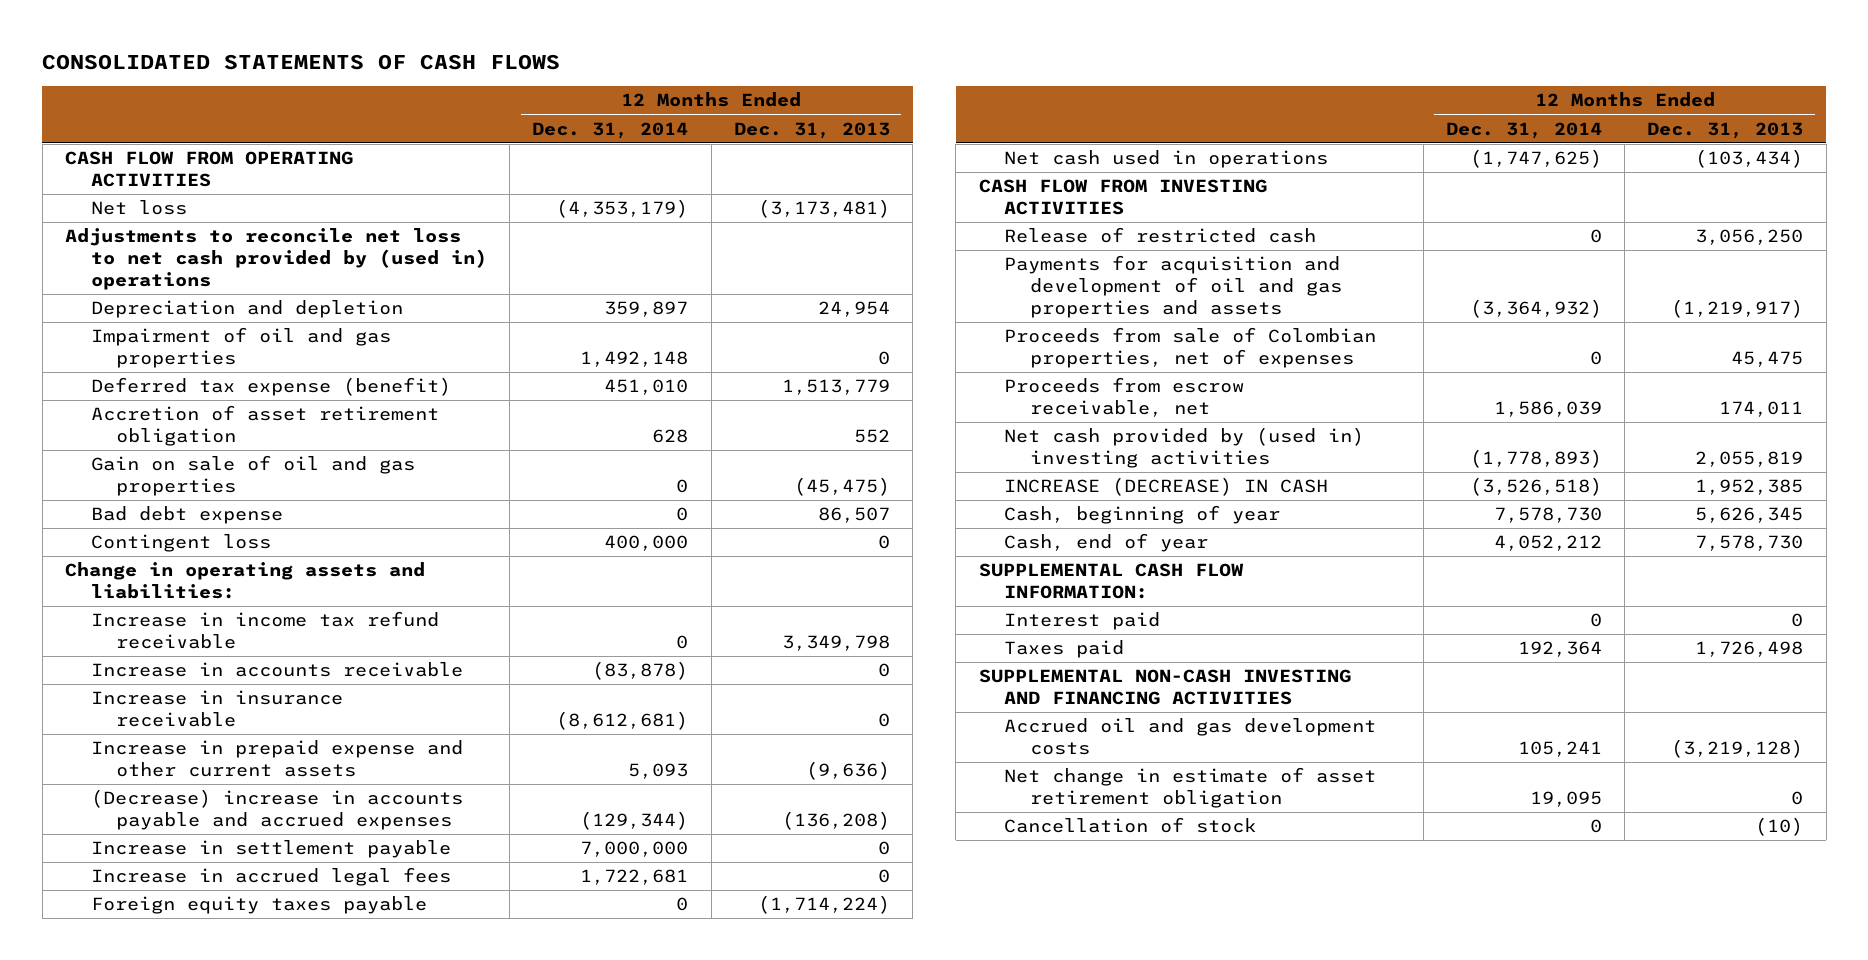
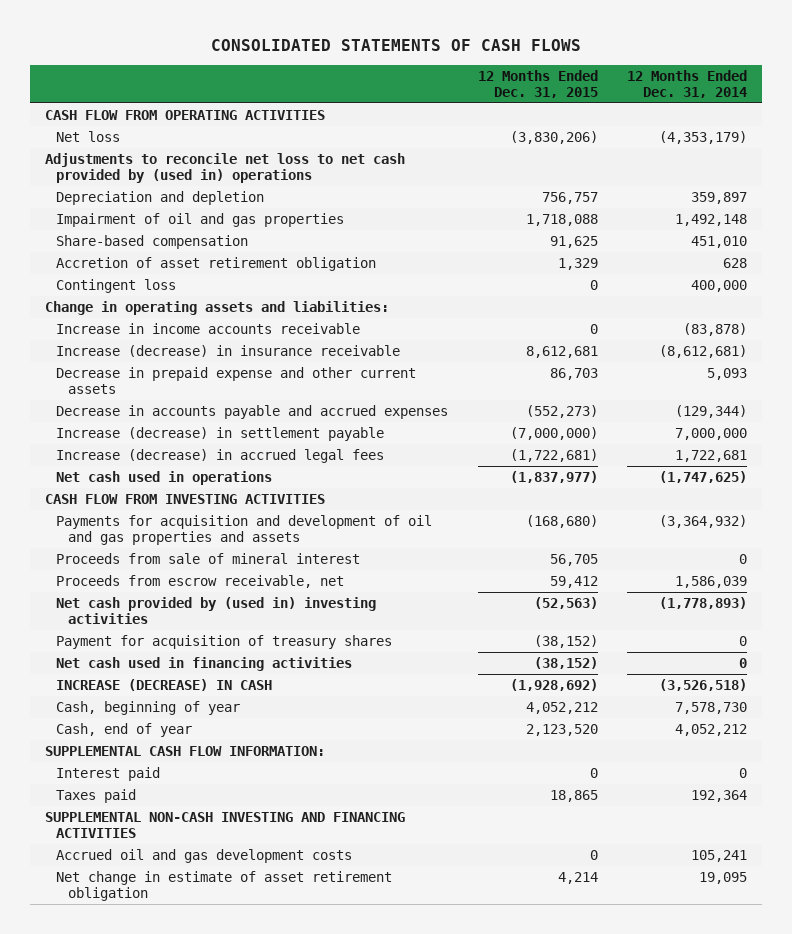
[733,121,890,139] Dec. 31, 2013 -> none
none -> [477,69,598,98] 12 Months Ended Dec. 31, 2015
[90,377,451,397] Deferred tax expense (benefit) -> [56,234,249,249] Share-based compensation
[90,455,415,496] Gain on sale of oil and gas properties -> none
[90,506,283,525] Bad debt expense -> none
[90,611,439,649] Increase in income tax refund receivable -> none
[90,896,427,915] Foreign equity taxes payable -> none
[90,662,463,678] Increase in accounts receivable -> [56,322,361,334] Increase in income accounts receivable
[90,690,343,727] Increase in insurance receivable -> [56,344,401,357] Increase (decrease) in insurance receivable
[90,740,463,777] Increase in prepaid expense and other current assets -> [56,366,417,394] Decrease in prepaid expense and other current assets
[90,789,463,830] (Decrease) increase in accounts payable and accrued expenses -> [56,404,449,419] Decrease in accounts payable and accrued expenses
[90,840,451,859] Increase in settlement payable -> [56,426,385,441] Increase (decrease) in settlement payable
[90,867,451,887] Increase in accrued legal fees -> [56,448,385,463] Increase (decrease) in accrued legal fees
[1004,227,1317,244] Release of restricted cash -> none
[1004,327,1377,368] Proceeds from sale of Colombian properties, net of expenses -> [56,552,361,564] Proceeds from sale of mineral interest
none -> [56,634,393,649] Payment for acquisition of treasury shares
none -> [56,656,353,671] Net cash used in financing activities
[1004,817,1257,834] Cancellation of stock -> none

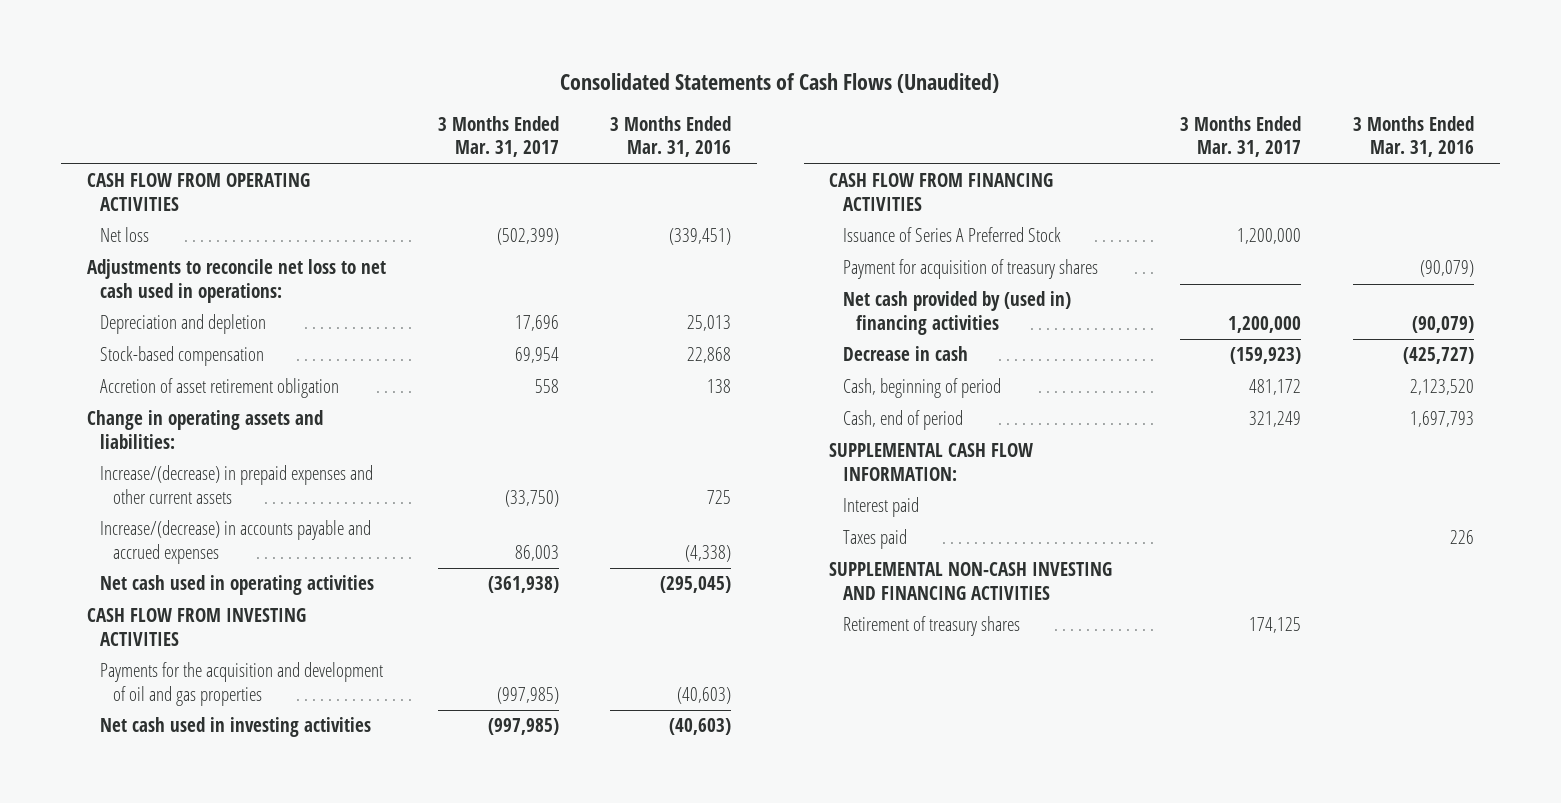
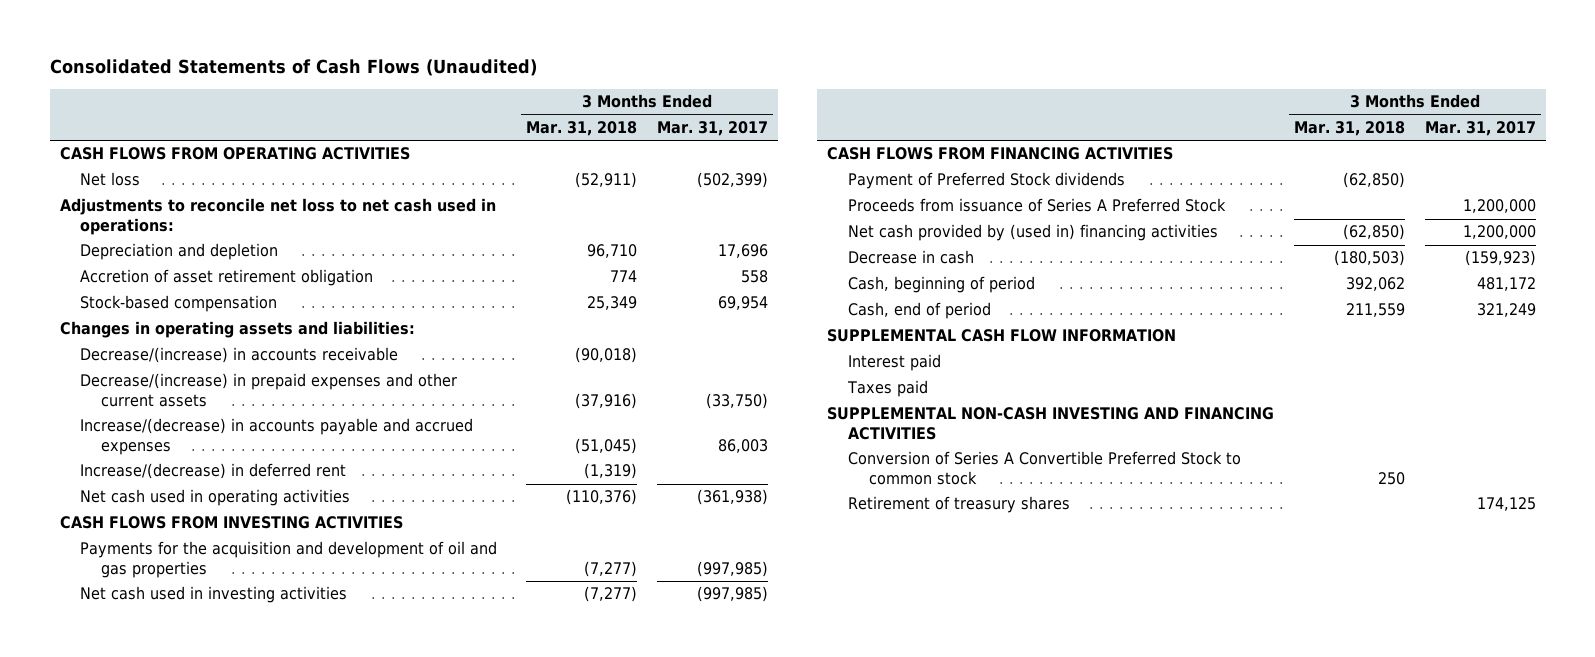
[610,116,732,158] 3 Months Ended Mar. 31, 2016 -> none
none -> [526,121,638,137] Mar. 31, 2018
[87,173,311,211] CASH FLOW FROM OPERATING ACTIVITIES -> [59,147,410,161] CASH FLOWS FROM OPERATING ACTIVITIES
[100,346,265,367] Stock-based compensation -> [80,295,278,313] Stock-based compensation
[87,410,324,449] Change in operating assets and liabilities: -> [59,321,415,339] Changes in operating assets and liabilities:
none -> [80,347,399,364] Decrease/(increase) in accounts receivable
[100,465,374,504] Increase/(decrease) in prepaid expenses and other current assets -> [80,373,458,407] Decrease/(increase) in prepaid expenses and other current assets
none -> [80,463,347,480] Increase/(decrease) in deferred rent
[87,608,307,646] CASH FLOW FROM INVESTING ACTIVITIES -> [59,516,403,530] CASH FLOWS FROM INVESTING ACTIVITIES
[842,259,1098,280] Payment for acquisition of treasury shares -> none
[829,173,1054,211] CASH FLOW FROM FINANCING ACTIVITIES -> [826,147,1173,161] CASH FLOWS FROM FINANCING ACTIVITIES
none -> [847,172,1125,190] Payment of Preferred Stock dividends
[842,227,1061,243] Issuance of Series A Preferred Stock -> [847,198,1226,213] Proceeds from issuance of Series A Preferred Stock
[829,443,1034,481] SUPPLEMENTAL CASH FLOW INFORMATION: -> [826,329,1176,343] SUPPLEMENTAL CASH FLOW INFORMATION
none -> [847,451,1241,485] Conversion of Series A Convertible Preferred Stock to common stock

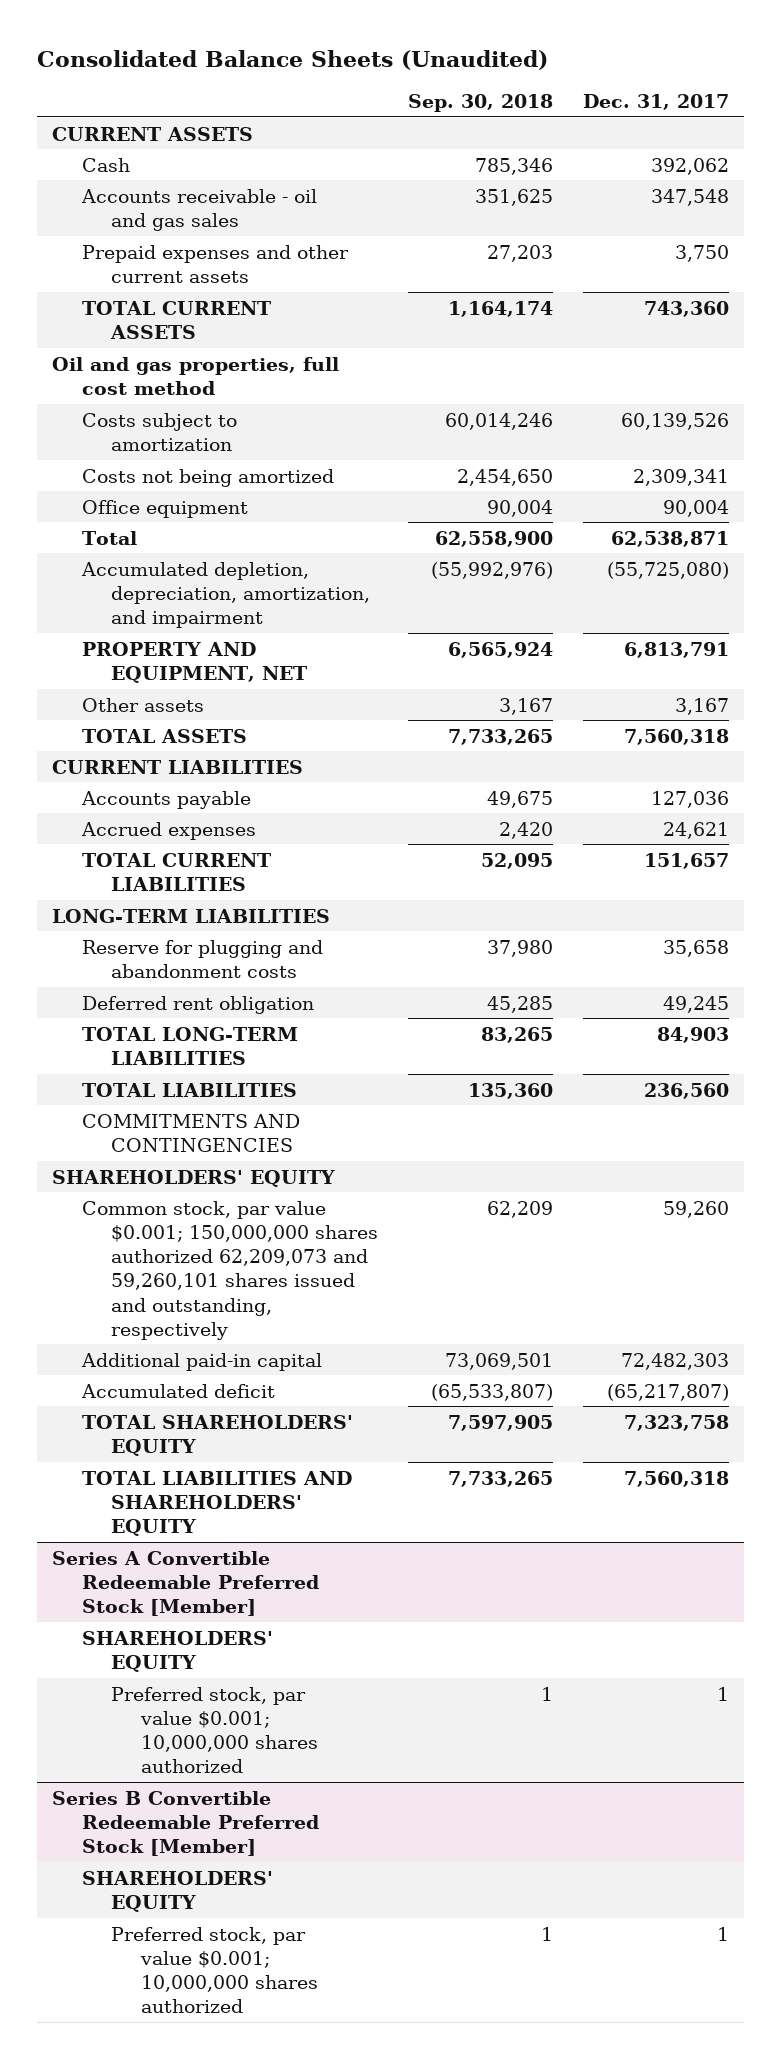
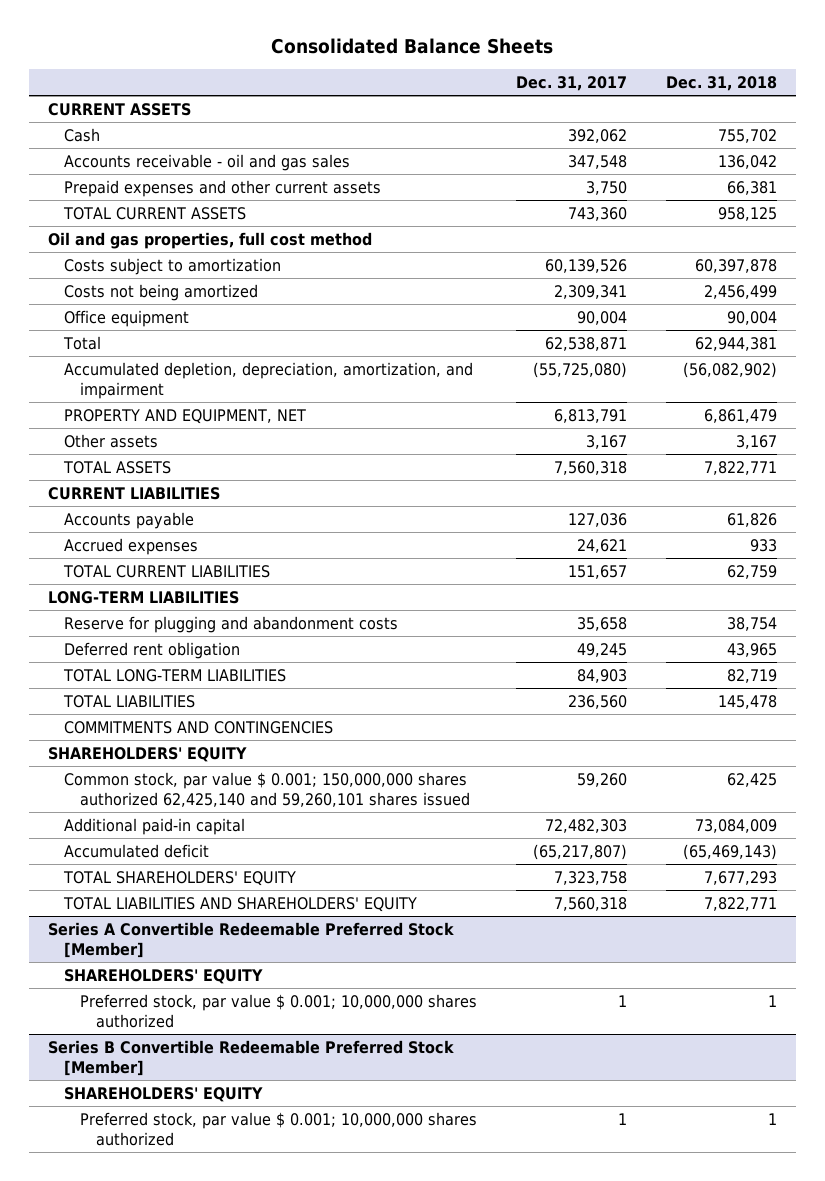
[37,49,549,70] Consolidated Balance Sheets (Unaudited) -> [271,38,554,55] Consolidated Balance Sheets
[408,94,554,113] Sep. 30, 2018 -> none
none -> [665,75,777,91] Dec. 31, 2018
[81,1200,379,1340] Common stock, par value $0.001; 150,000,000 shares authorized 62,209,073 and 59,260,101 shares issued and outstanding, respectively -> [64,771,471,808] Common stock, par value $ 0.001; 150,000,000 shares authorized 62,425,140 and 59,260,101 shares issued
[111,1686,319,1774] Preferred stock, par value $0.001; 10,000,000 shares authorized -> [80,993,478,1029] Preferred stock, par value $ 0.001; 10,000,000 shares authorized
[111,1926,319,2014] Preferred stock, par value $0.001; 10,000,000 shares authorized -> [80,1111,478,1147] Preferred stock, par value $ 0.001; 10,000,000 shares authorized

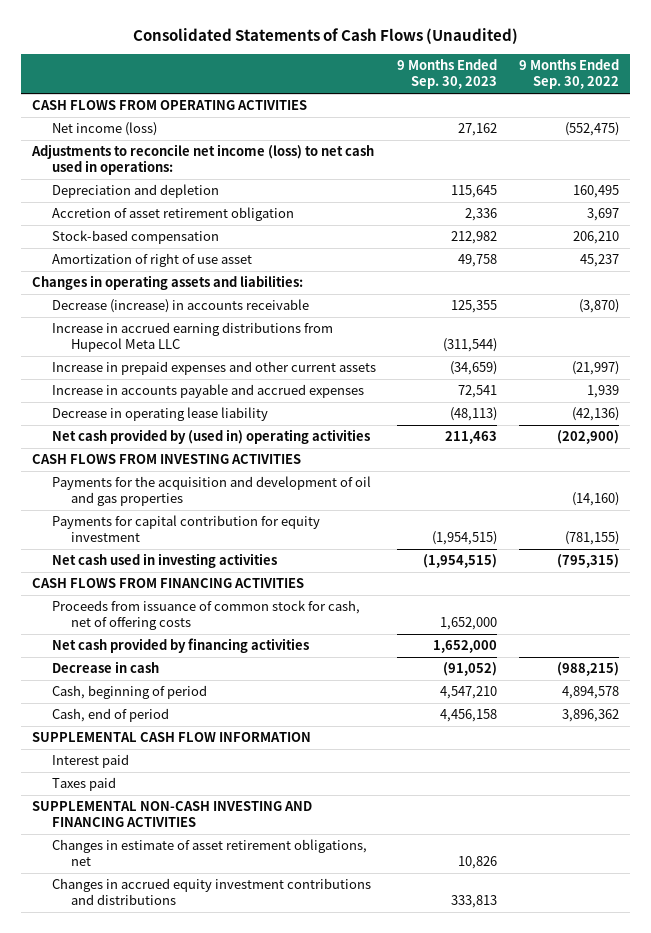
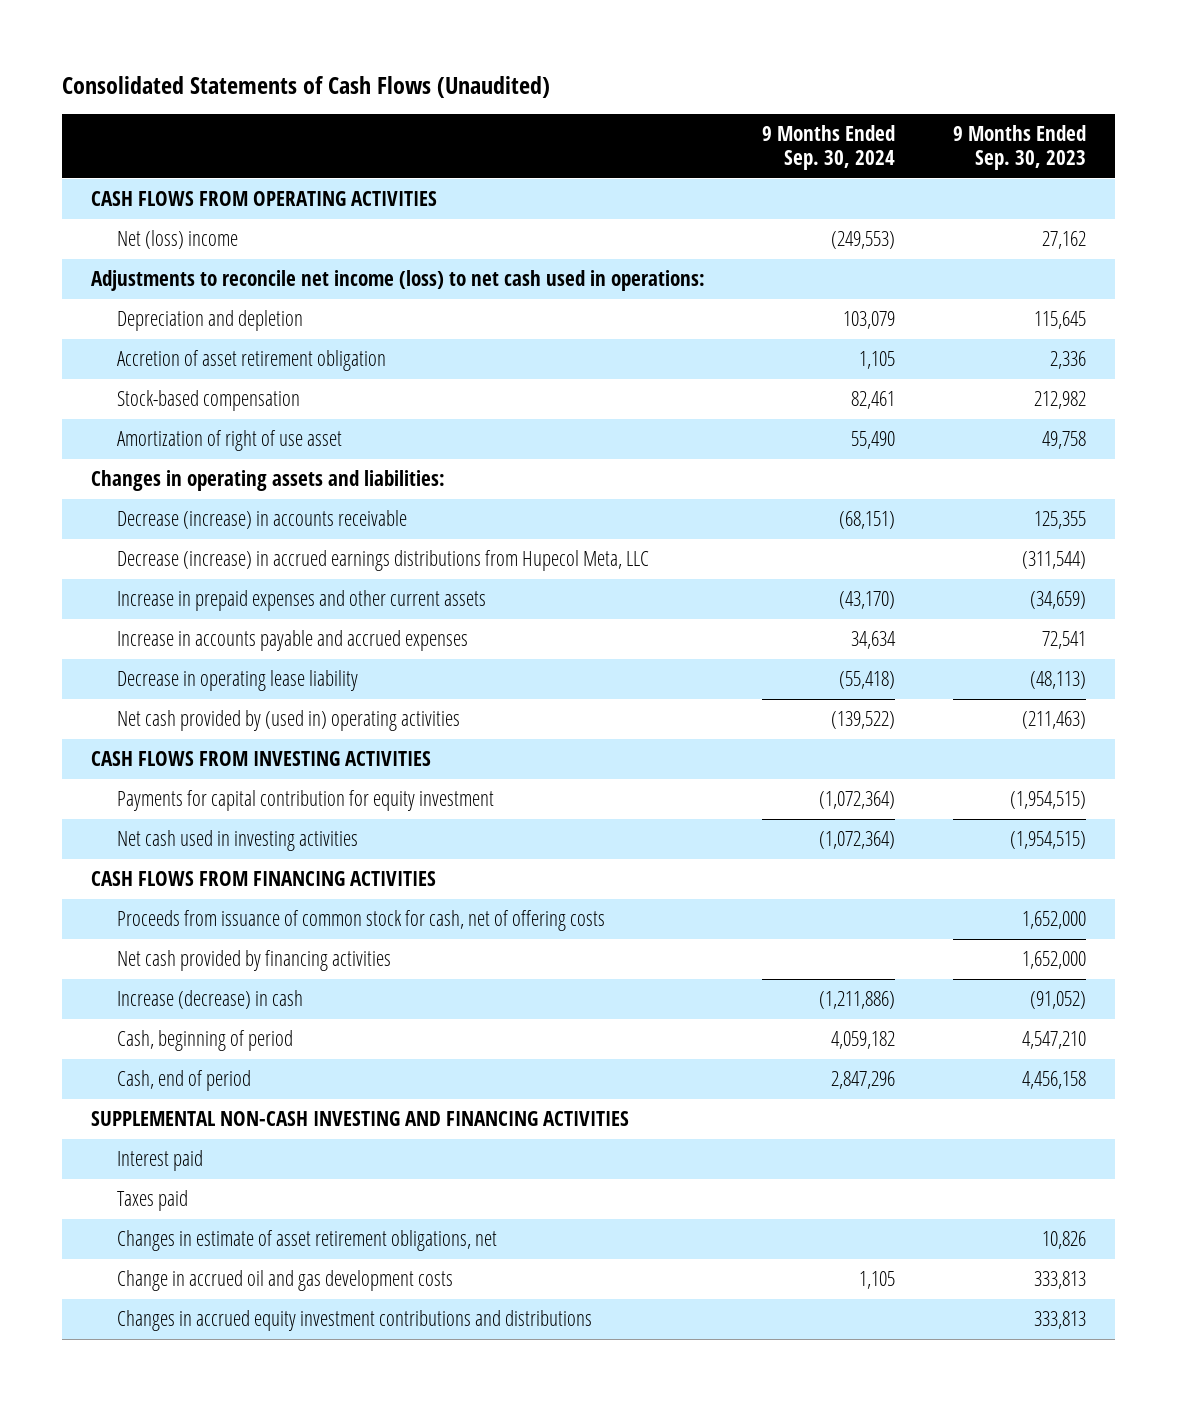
[518,59,619,90] 9 Months Ended Sep. 30, 2022 -> none
none -> [762,125,896,171] 9 Months Ended Sep. 30, 2024
[51,122,157,137] Net income (loss) -> [116,230,238,250] Net (loss) income
[51,322,333,353] Increase in accrued earning distributions from Hupecol Meta LLC -> [116,550,649,572] Decrease (increase) in accrued earnings distributions from Hupecol Meta, LLC
[445,431,498,445] 211,463 -> [1021,711,1086,730] (211,463)
[51,476,371,507] Payments for the acquisition and development of oil and gas properties -> none
[51,661,159,674] Decrease in cash -> [116,990,303,1010] Increase (decrease) in cash
[32,732,312,743] SUPPLEMENTAL CASH FLOW INFORMATION -> none
[32,801,313,828] SUPPLEMENTAL NON-CASH INVESTING AND FINANCING ACTIVITIES -> [90,1111,629,1127] SUPPLEMENTAL NON-CASH INVESTING AND FINANCING ACTIVITIES
none -> [116,1270,453,1292] Change in accrued oil and gas development costs

